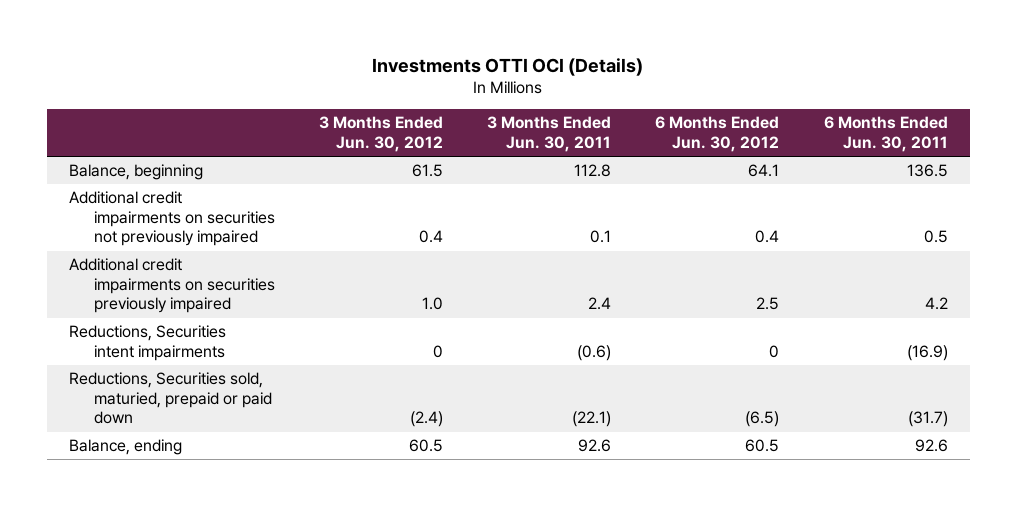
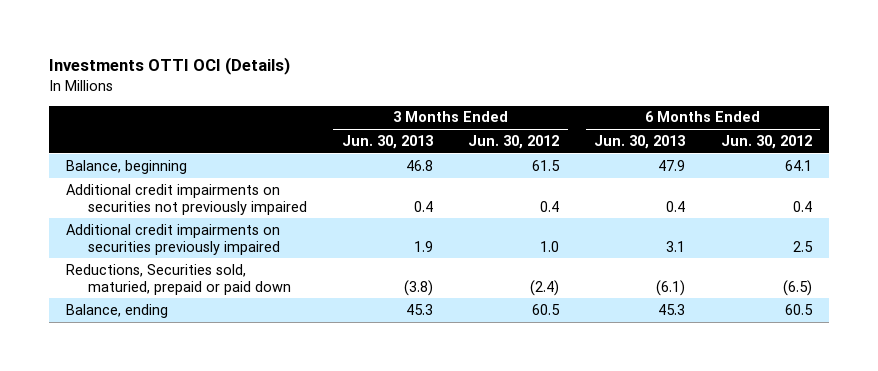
[487,116,612,152] 3 Months Ended Jun. 30, 2011 -> none
[823,116,948,152] 6 Months Ended Jun. 30, 2011 -> none
none -> [341,135,433,150] Jun. 30, 2013
none -> [594,135,686,150] Jun. 30, 2013
[68,325,226,361] Reductions, Securities intent impairments -> none

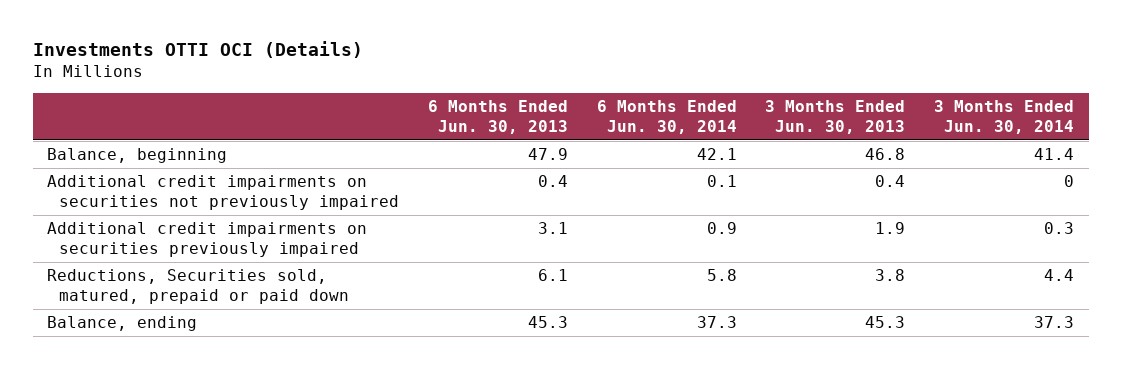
[468,135,560,150] Jun. 30, 2012 -> none
[720,135,812,150] Jun. 30, 2012 -> none
none -> [596,100,737,134] 6 Months Ended Jun. 30, 2014
none -> [934,100,1075,134] 3 Months Ended Jun. 30, 2014
[66,263,291,295] Reductions, Securities sold, maturied, prepaid or paid down -> [46,269,350,305] Reductions, Securities sold, matured, prepaid or paid down
[403,279,433,296] (3.8) -> [875,269,906,282] 3.8
[656,279,686,296] (6.1) -> [538,269,569,282] 6.1

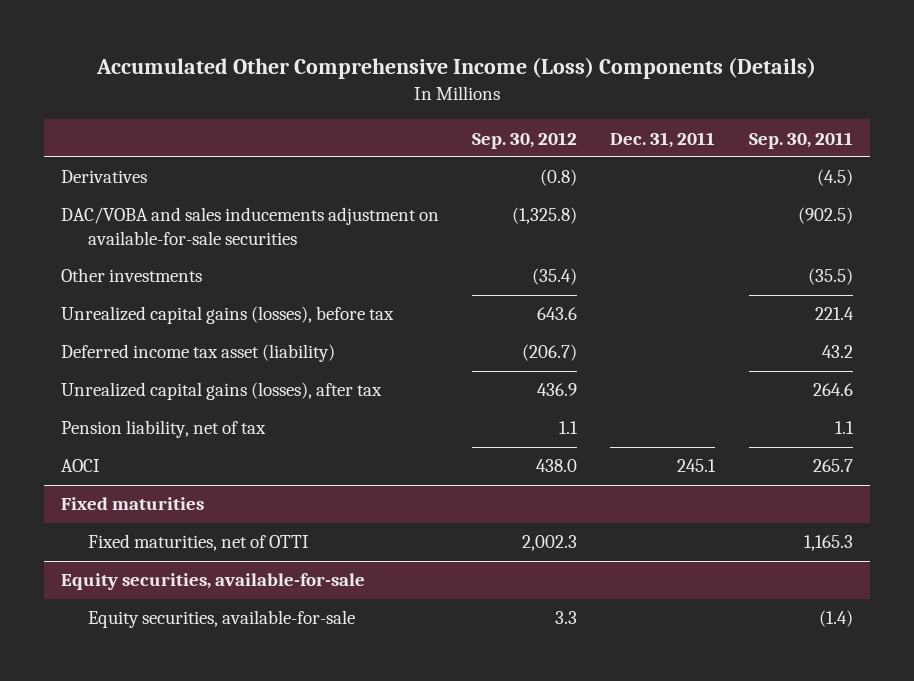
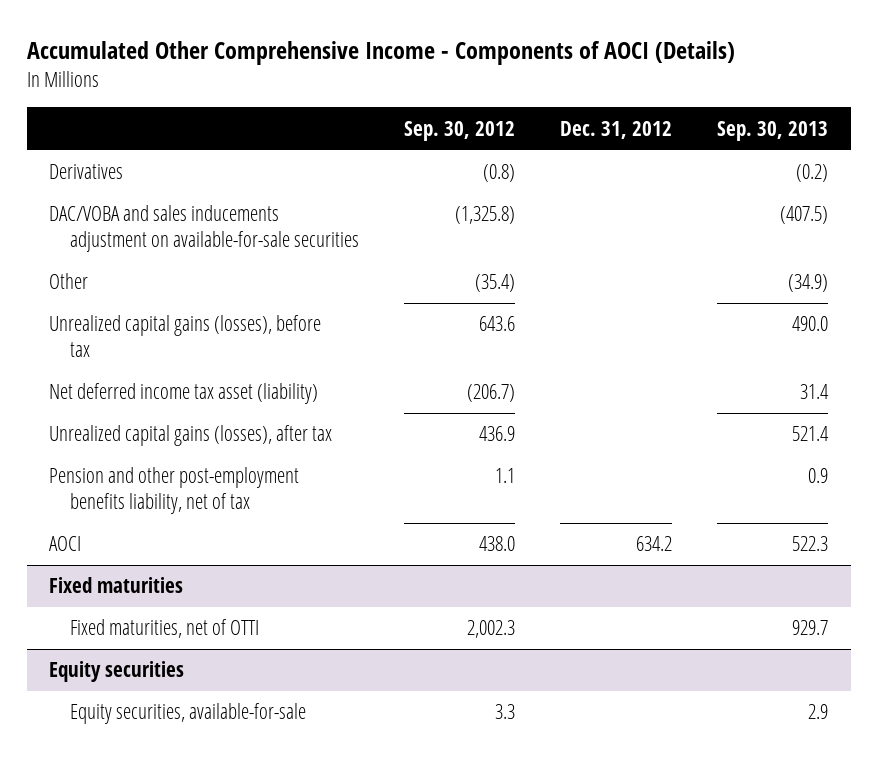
[95,56,816,79] Accumulated Other Comprehensive Income (Loss) Components (Details) -> [26,40,735,65] Accumulated Other Comprehensive Income - Components of AOCI (Details)
[610,131,716,148] Dec. 31, 2011 -> none
[748,131,853,149] Sep. 30, 2011 -> none
none -> [560,120,673,139] Dec. 31, 2012
none -> [717,120,829,141] Sep. 30, 2013
[60,268,202,283] Other investments -> [49,273,89,290] Other
[60,344,335,363] Deferred income tax asset (liability) -> [49,383,319,405] Net deferred income tax asset (liability)
[60,420,266,439] Pension liability, net of tax -> [49,467,300,515] Pension and other post-employment benefits liability, net of tax
[60,573,365,591] Equity securities, available-for-sale -> none
none -> [49,661,185,683] Equity securities

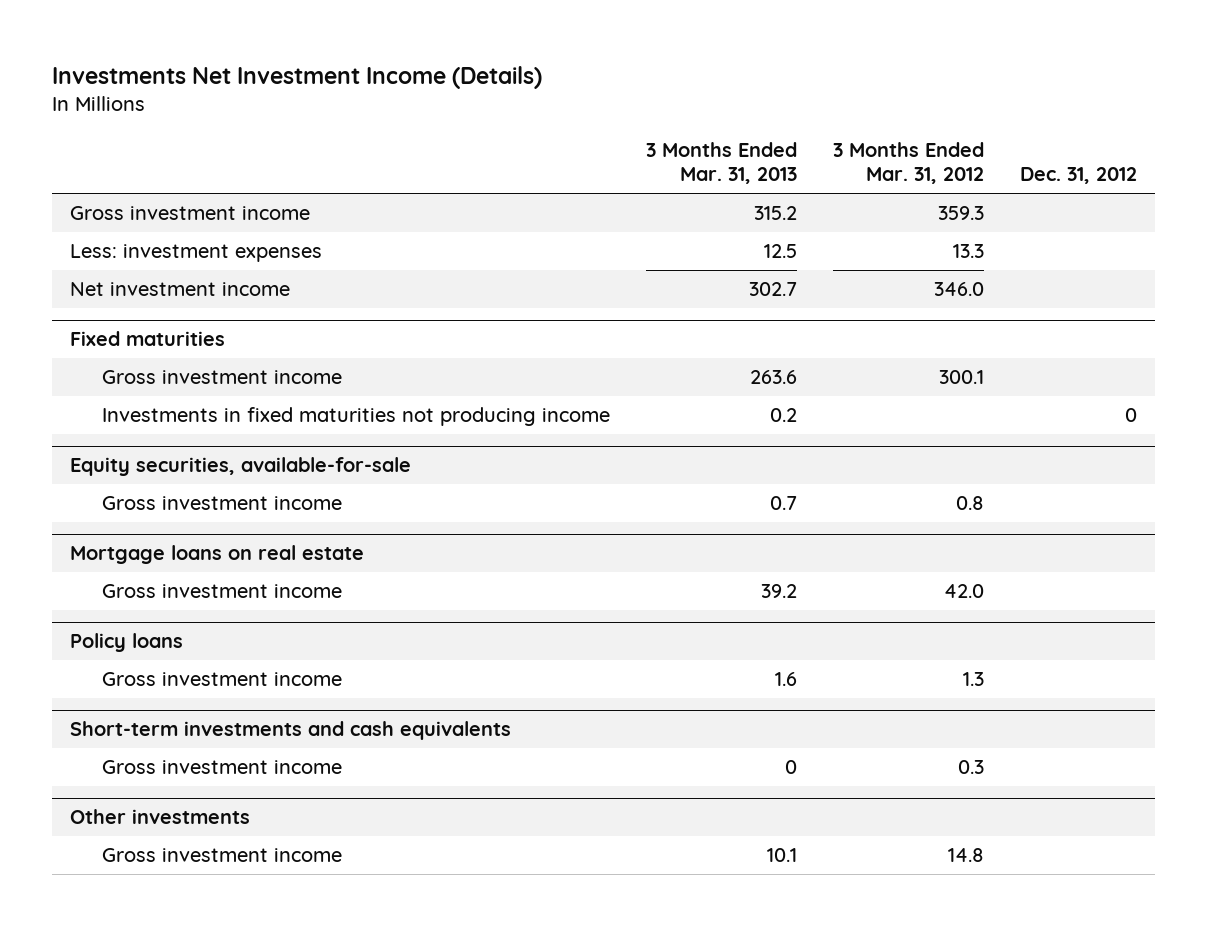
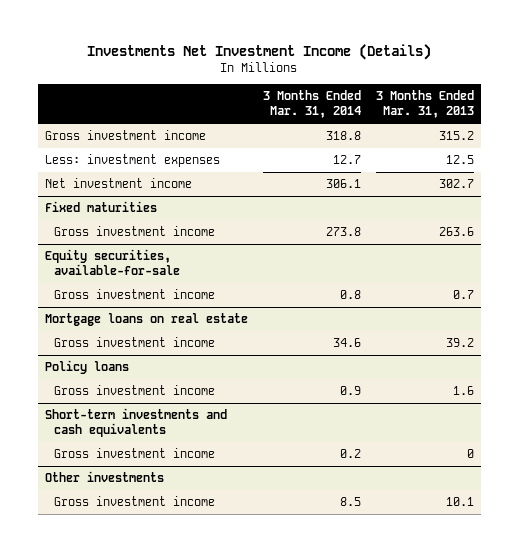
[833,142,985,185] 3 Months Ended Mar. 31, 2012 -> none
[1020,167,1138,185] Dec. 31, 2012 -> none
none -> [262,90,361,119] 3 Months Ended Mar. 31, 2014
[102,407,611,427] Investments in fixed maturities not producing income -> none

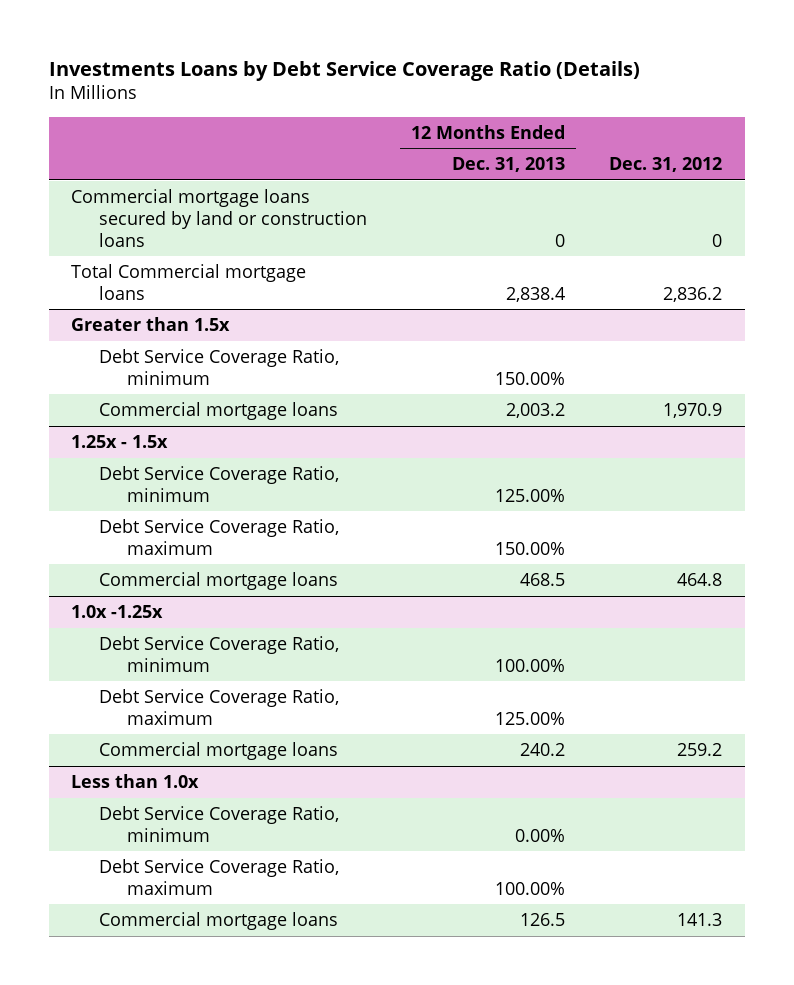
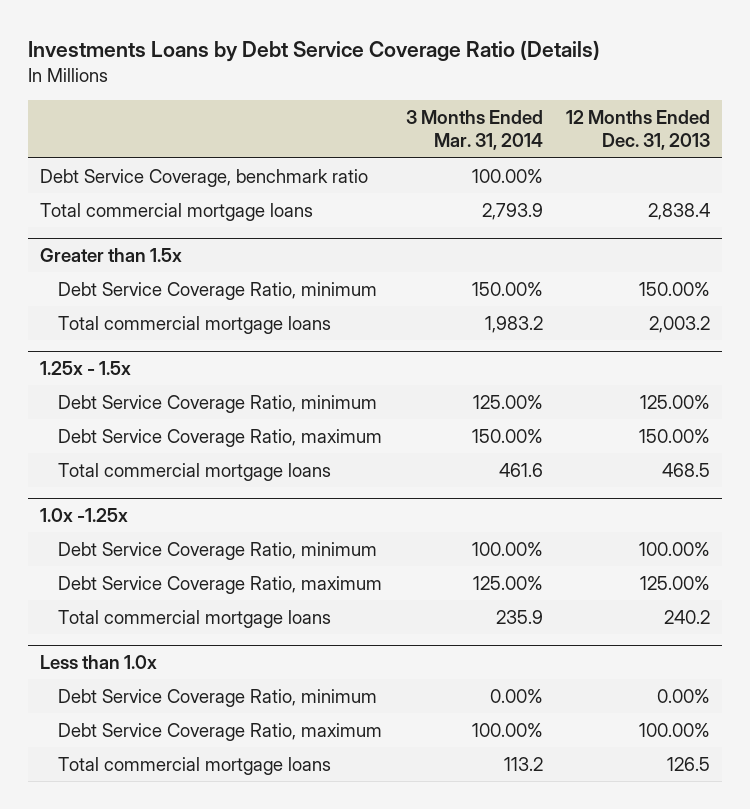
[609,157,723,173] Dec. 31, 2012 -> none
none -> [405,110,543,151] 3 Months Ended Mar. 31, 2014
[71,188,367,247] Commercial mortgage loans secured by land or construction loans -> none
none -> [40,168,369,187] Debt Service Coverage, benchmark ratio
[71,263,307,300] Total Commercial mortgage loans -> [40,202,314,221] Total commercial mortgage loans
[98,401,338,420] Commercial mortgage loans -> [57,315,331,334] Total commercial mortgage loans
[98,571,338,590] Commercial mortgage loans -> [57,462,331,481] Total commercial mortgage loans
[98,741,338,760] Commercial mortgage loans -> [57,609,331,628] Total commercial mortgage loans
[98,911,338,930] Commercial mortgage loans -> [57,756,331,775] Total commercial mortgage loans

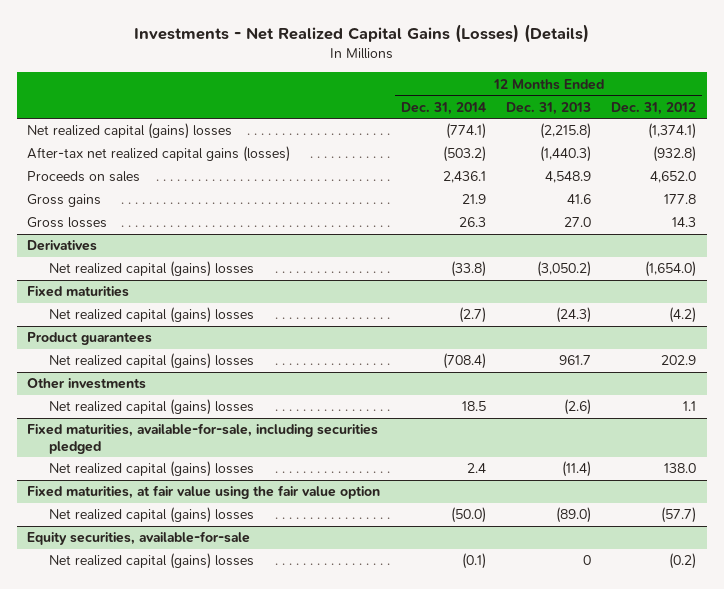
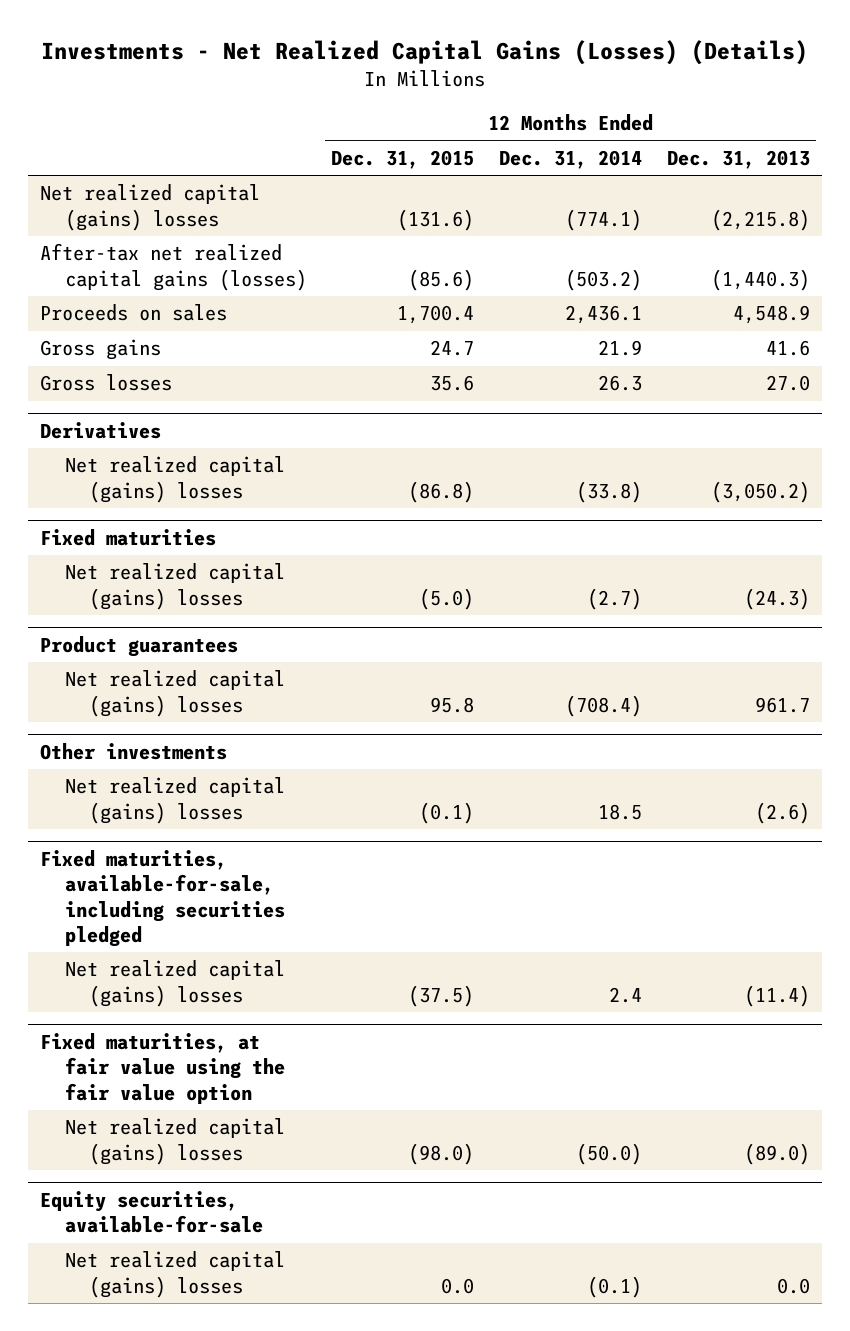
[611,101,697,115] Dec. 31, 2012 -> none
none -> [331,149,475,169] Dec. 31, 2015
[583,555,592,566] 0 -> [776,1277,810,1294] 0.0

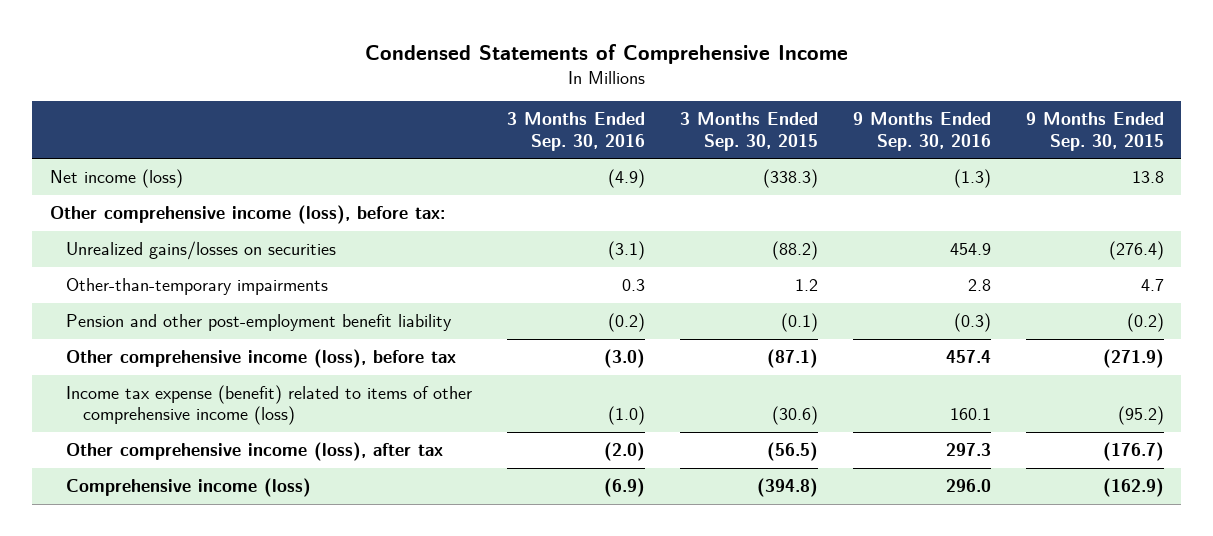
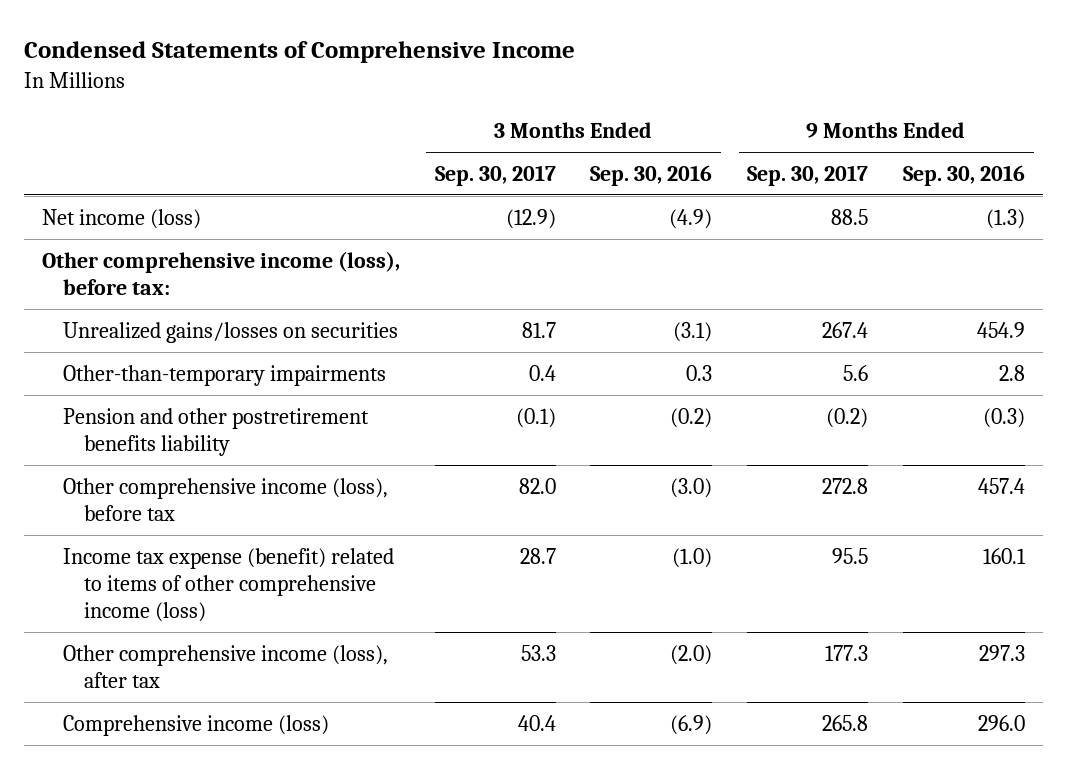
[679,112,818,151] 3 Months Ended Sep. 30, 2015 -> none
[1025,112,1164,151] 9 Months Ended Sep. 30, 2015 -> none
none -> [434,164,556,186] Sep. 30, 2017
none -> [747,164,869,186] Sep. 30, 2017
[66,313,453,331] Pension and other post-employment benefit liability -> [62,407,369,456] Pension and other postretirement benefits liability

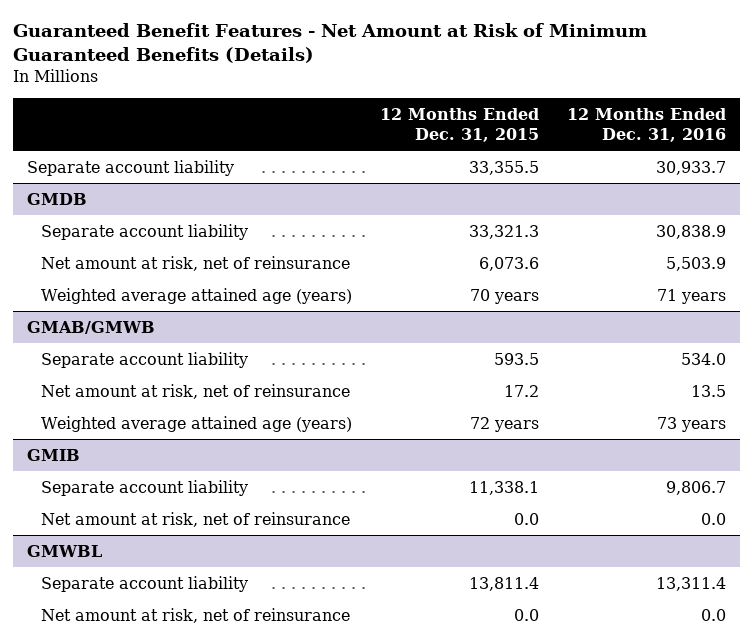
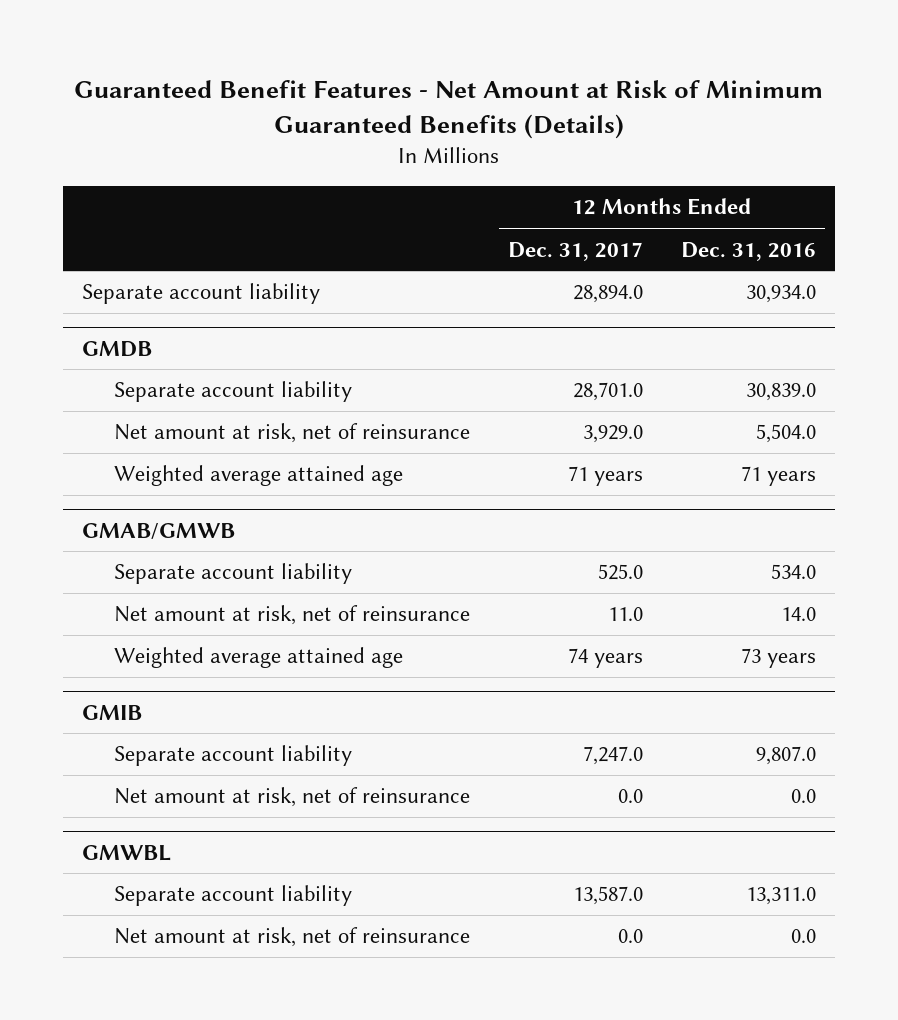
[380,107,540,142] 12 Months Ended Dec. 31, 2015 -> none
none -> [508,241,644,261] Dec. 31, 2017
[656,160,727,175] 30,933.7 -> [745,285,816,304] 30,934.0
[656,224,727,239] 30,838.9 -> [745,383,816,402] 30,839.0
[666,256,727,271] 5,503.9 -> [755,424,816,444] 5,504.0
[41,287,353,304] Weighted average attained age (years) -> [114,465,404,487] Weighted average attained age
[691,384,727,397] 13.5 -> [780,607,816,622] 14.0
[41,415,353,432] Weighted average attained age (years) -> [114,647,404,669] Weighted average attained age
[666,480,727,495] 9,806.7 -> [755,746,816,766] 9,807.0
[656,576,727,591] 13,311.4 -> [745,887,816,906] 13,311.0

